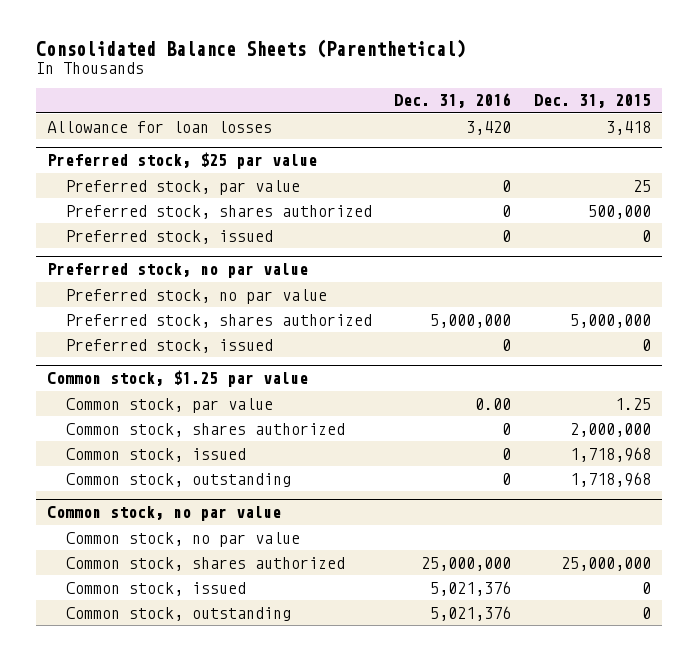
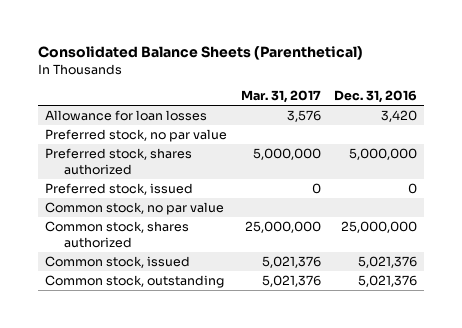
[533,94,651,109] Dec. 31, 2015 -> none
none -> [240,90,321,104] Mar. 31, 2017
[46,152,317,170] Preferred stock, $25 par value -> none
[66,179,301,195] Preferred stock, par value -> none
[66,204,373,219] Preferred stock, shares authorized -> none
[66,229,274,244] Preferred stock, issued -> none
[46,263,308,279] Preferred stock, no par value -> none
[46,370,308,388] Common stock, $1.25 par value -> none
[66,397,274,413] Common stock, par value -> none
[66,422,346,437] Common stock, shares authorized -> none
[66,447,247,462] Common stock, issued -> none
[66,472,292,487] Common stock, outstanding -> none
[46,506,281,522] Common stock, no par value -> none

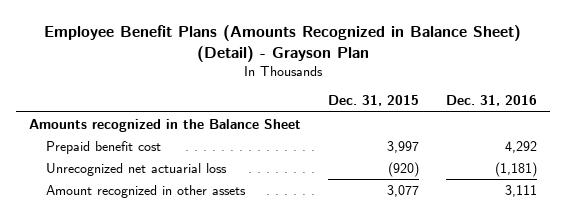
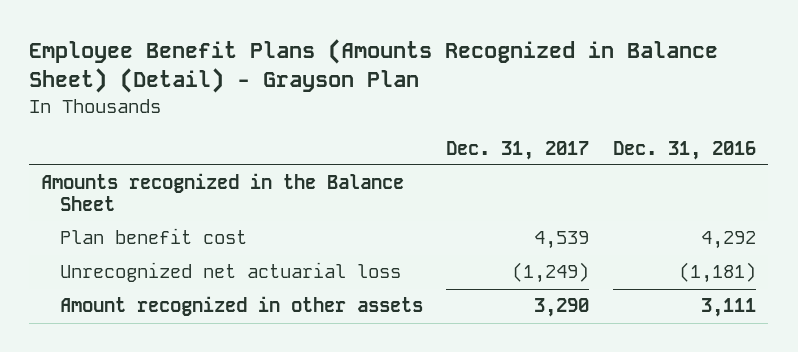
[327,95,419,107] Dec. 31, 2015 -> none
none -> [446,140,590,160] Dec. 31, 2017
[45,140,161,154] Prepaid benefit cost -> [59,228,247,245] Plan benefit cost

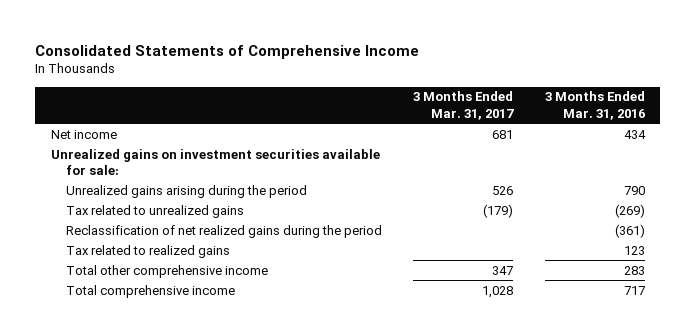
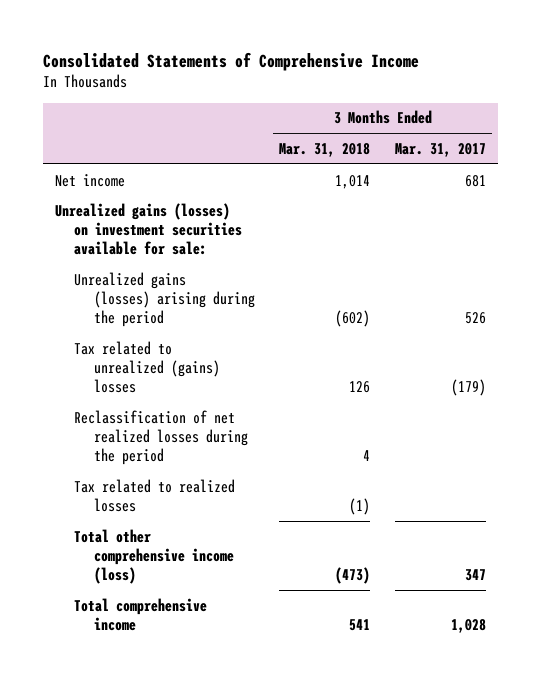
[544,91,645,120] 3 Months Ended Mar. 31, 2016 -> none
none -> [279,142,371,157] Mar. 31, 2018
[51,148,381,176] Unrealized gains on investment securities available for sale: -> [55,202,243,255] Unrealized gains (losses) on investment securities available for sale:
[65,184,307,198] Unrealized gains arising during the period -> [74,271,255,327] Unrealized gains (losses) arising during the period
[65,204,244,218] Tax related to unrealized gains -> [74,340,220,393] Tax related to unrealized (gains) losses
[65,224,382,238] Reclassification of net realized gains during the period -> [74,409,248,465] Reclassification of net realized losses during the period
[65,244,230,258] Tax related to realized gains -> [74,478,236,512] Tax related to realized losses
[65,264,268,278] Total other comprehensive income -> [74,528,234,584] Total other comprehensive income (loss)

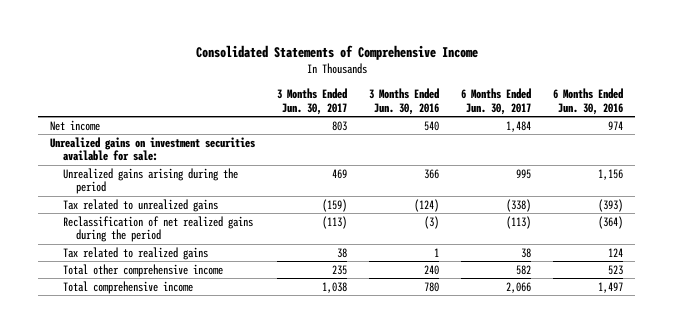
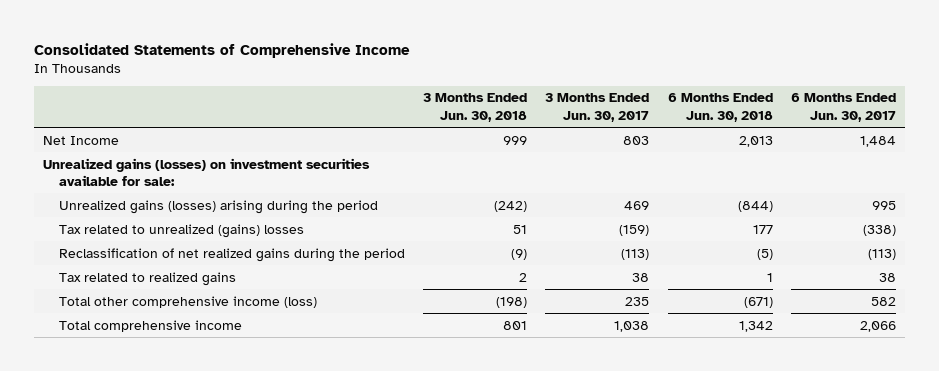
[369,88,440,115] 3 Months Ended Jun. 30, 2016 -> none
[553,88,624,115] 6 Months Ended Jun. 30, 2016 -> none
none -> [422,93,527,122] 3 Months Ended Jun. 30, 2018
none -> [667,93,773,122] 6 Months Ended Jun. 30, 2018
[49,119,100,131] Net income -> [43,135,120,145] Net Income
[49,136,255,162] Unrealized gains on investment securities available for sale: -> [43,157,371,186] Unrealized gains (losses) on investment securities available for sale:
[62,167,238,195] Unrealized gains arising during the period -> [58,199,378,214] Unrealized gains (losses) arising during the period
[62,198,218,212] Tax related to unrealized gains -> [58,223,304,238] Tax related to unrealized (gains) losses
[62,263,223,277] Total other comprehensive income -> [58,295,317,308] Total other comprehensive income (loss)

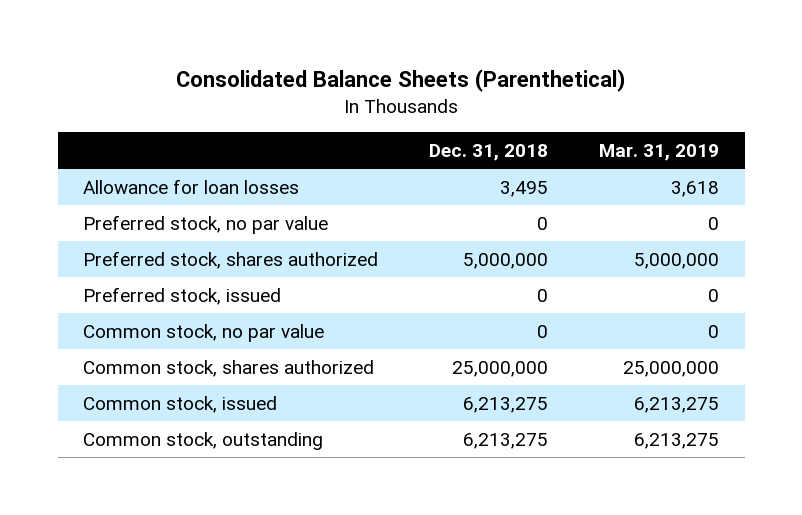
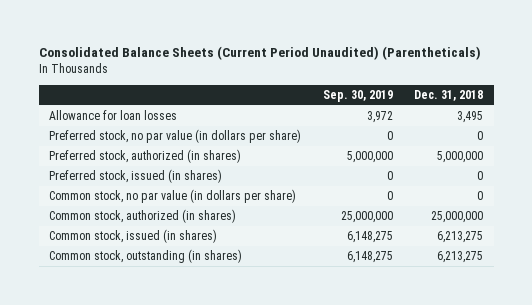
[176,69,627,93] Consolidated Balance Sheets (Parenthetical) -> [38,45,481,60] Consolidated Balance Sheets (Current Period Unaudited) (Parentheticals)
[599,144,720,162] Mar. 31, 2019 -> none
none -> [322,89,393,102] Sep. 30, 2019
[83,214,329,234] Preferred stock, no par value -> [49,129,302,144] Preferred stock, no par value (in dollars per share)
[83,250,379,269] Preferred stock, shares authorized -> [49,149,242,164] Preferred stock, authorized (in shares)
[83,286,282,305] Preferred stock, issued -> [49,169,223,184] Preferred stock, issued (in shares)
[83,323,325,342] Common stock, no par value -> [49,189,297,204] Common stock, no par value (in dollars per share)
[83,359,375,377] Common stock, shares authorized -> [49,209,237,224] Common stock, authorized (in shares)
[83,395,278,413] Common stock, issued -> [49,229,218,244] Common stock, issued (in shares)
[83,431,324,450] Common stock, outstanding -> [49,249,243,264] Common stock, outstanding (in shares)

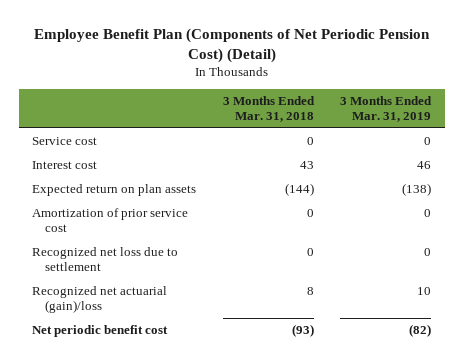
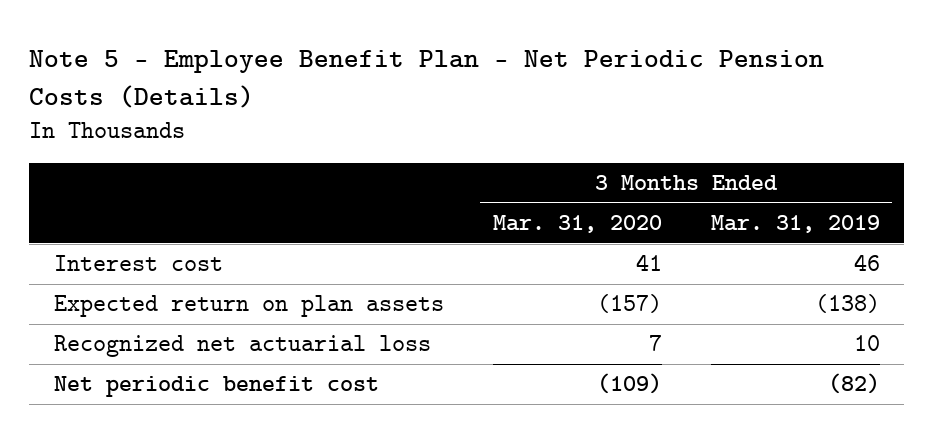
[33,27,430,63] Employee Benefit Plan (Components of Net Periodic Pension Cost) (Detail) -> [29,50,825,109] Note 5 - Employee Benefit Plan - Net Periodic Pension Costs (Details)
[222,95,315,123] 3 Months Ended Mar. 31, 2018 -> none
none -> [492,215,662,234] Mar. 31, 2020
[32,136,98,145] Service cost -> none
[32,207,189,233] Amortization of prior service cost -> none
[32,246,179,272] Recognized net loss due to settlement -> none
[32,285,168,314] Recognized net actuarial (gain)/loss -> [53,335,431,358] Recognized net actuarial loss

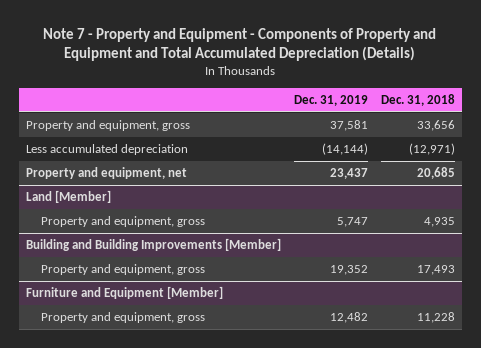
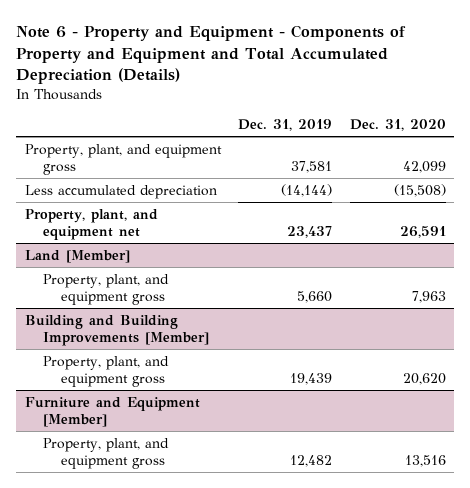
[43,27,437,62] Note 7 - Property and Equipment - Components of Property and Equipment and Total Accumulated Depreciation (Details) -> [15,25,406,84] Note 6 - Property and Equipment - Components of Property and Equipment and Total Accumulated Depreciation (Details)
[381,93,456,106] Dec. 31, 2018 -> none
none -> [349,119,446,132] Dec. 31, 2020
[25,120,190,132] Property and equipment, gross -> [24,143,222,175] Property, plant, and equipment gross
[25,167,187,180] Property and equipment, net -> [24,208,158,240] Property, plant, and equipment net
[41,216,206,228] Property and equipment, gross -> [42,273,169,305] Property, plant, and equipment gross
[336,217,368,228] 5,747 -> [297,290,333,303] 5,660
[41,264,206,276] Property and equipment, gross -> [42,355,169,387] Property, plant, and equipment gross
[329,265,368,276] 19,352 -> [290,372,333,385] 19,439
[41,312,206,324] Property and equipment, gross -> [42,437,169,469] Property, plant, and equipment gross

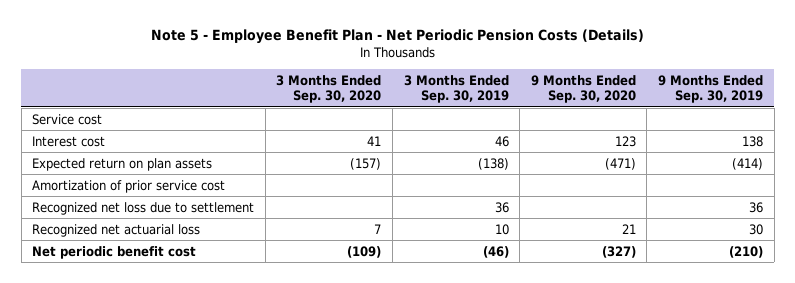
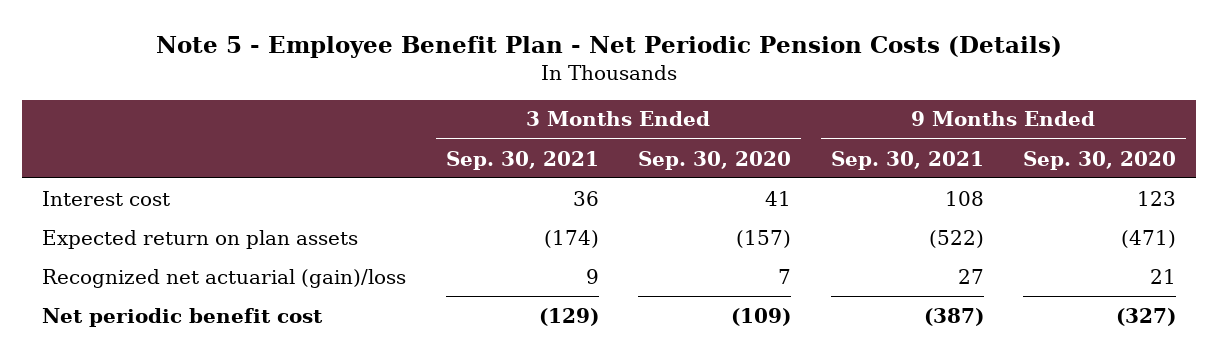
[403,74,509,103] 3 Months Ended Sep. 30, 2019 -> none
[658,74,764,103] 9 Months Ended Sep. 30, 2019 -> none
none -> [445,150,599,170] Sep. 30, 2021
none -> [830,150,984,170] Sep. 30, 2021
[32,113,103,125] Service cost -> none
[32,179,226,193] Amortization of prior service cost -> none
[32,201,255,215] Recognized net loss due to settlement -> none
[32,223,201,237] Recognized net actuarial loss -> [42,268,407,288] Recognized net actuarial (gain)/loss

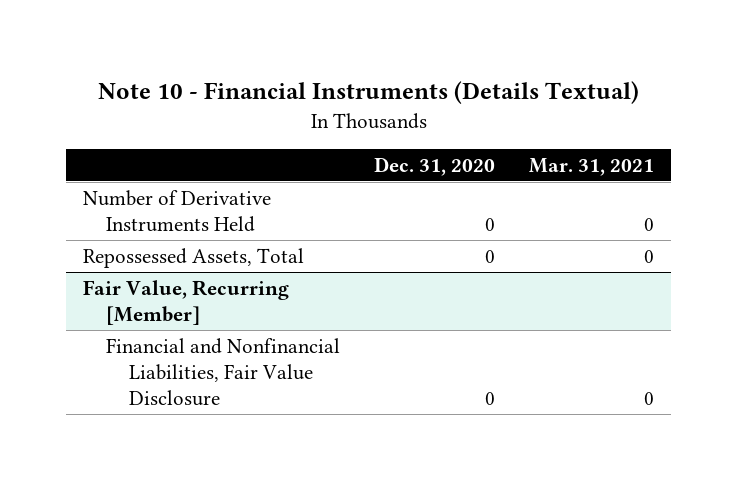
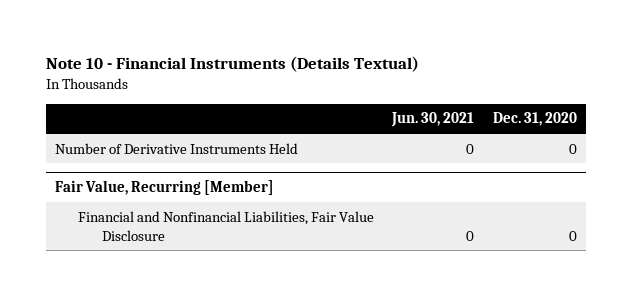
[529,157,655,176] Mar. 31, 2021 -> none
none -> [391,112,475,128] Jun. 30, 2021
[82,247,304,268] Repossessed Assets, Total -> none

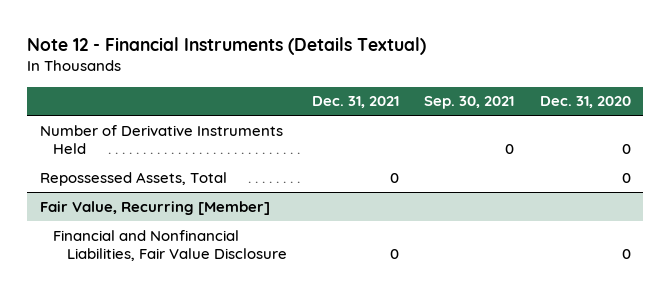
[45,55,419,72] Note 10 - Financial Instruments (Details Textual) -> [27,36,427,55] Note 12 - Financial Instruments (Details Textual)
[391,112,475,128] Jun. 30, 2021 -> none
none -> [312,96,400,109] Dec. 31, 2021
none -> [424,96,515,110] Sep. 30, 2021
none -> [39,171,227,186] Repossessed Assets, Total

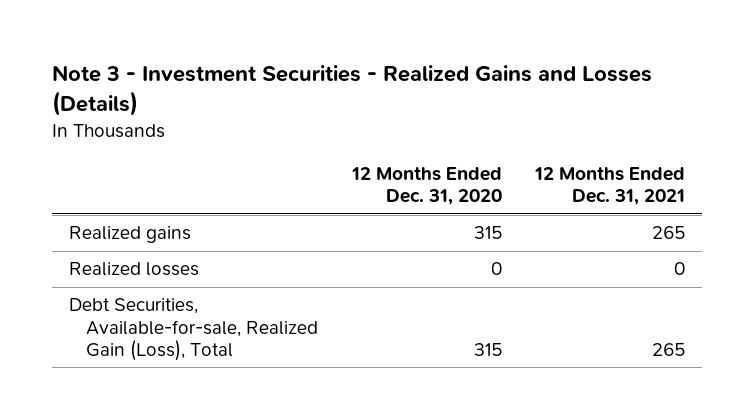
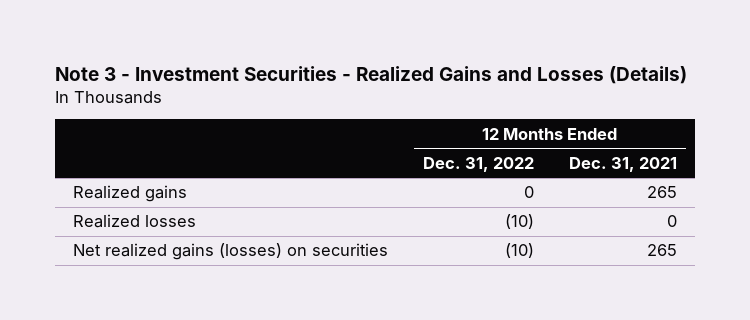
[350,167,502,206] 12 Months Ended Dec. 31, 2020 -> none
none -> [423,156,535,172] Dec. 31, 2022
[68,298,319,361] Debt Securities, Available-for-sale, Realized Gain (Loss), Total -> [73,243,389,261] Net realized gains (losses) on securities

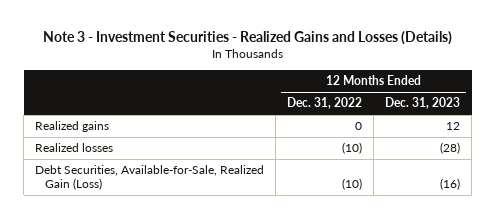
[569,156,678,172] Dec. 31, 2021 -> none
none -> [385,97,461,110] Dec. 31, 2023
[73,243,389,261] Net realized gains (losses) on securities -> [35,165,265,191] Debt Securities, Available-for-Sale, Realized Gain (Loss)

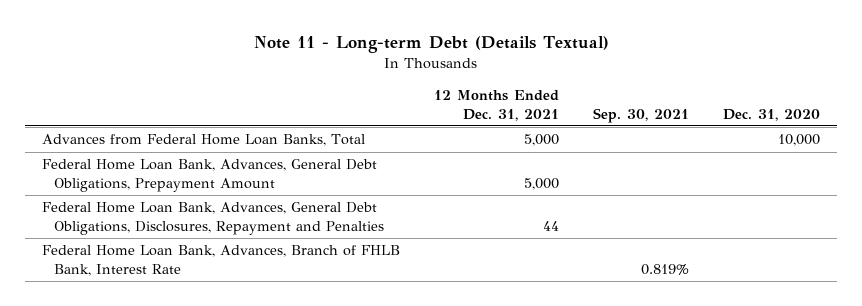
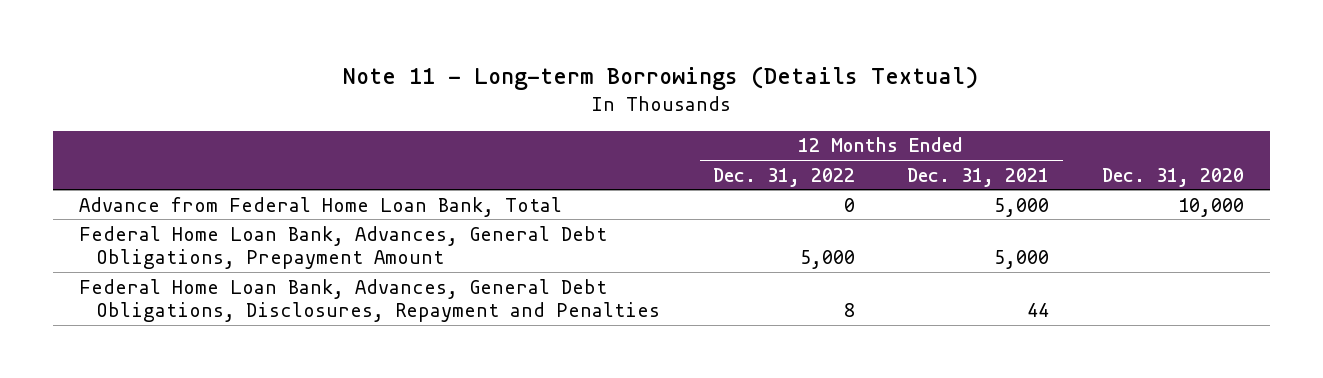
[253,35,609,53] Note 11 - Long-term Debt (Details Textual) -> [343,65,979,90] Note 11 - Long-term Borrowings (Details Textual)
[592,107,689,123] Sep. 30, 2021 -> none
none -> [712,167,855,187] Dec. 31, 2022
[41,134,365,147] Advances from Federal Home Loan Banks, Total -> [78,196,562,217] Advance from Federal Home Loan Bank, Total
[41,245,400,277] Federal Home Loan Bank, Advances, Branch of FHLB Bank, Interest Rate -> none

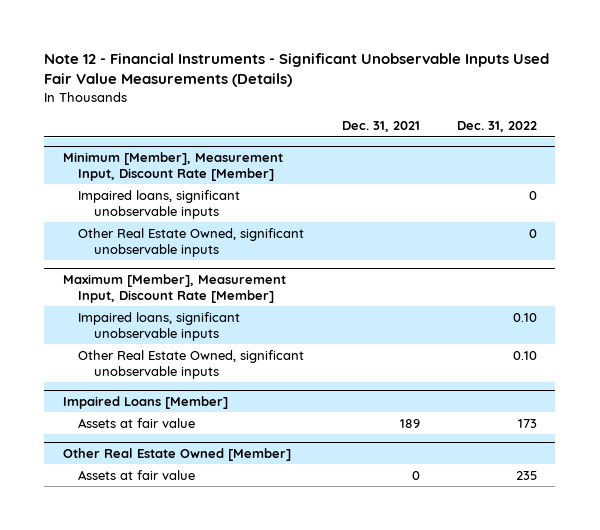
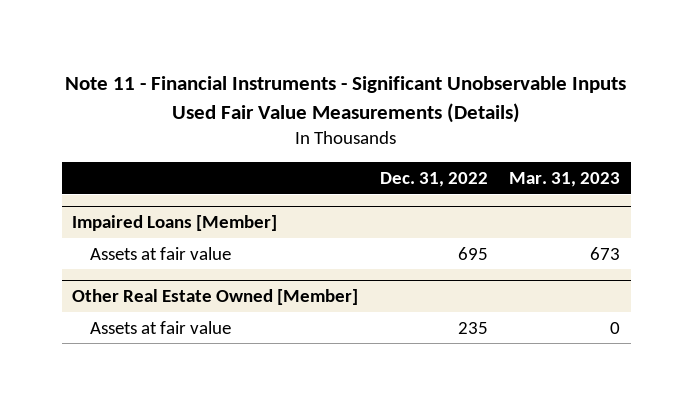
[44,53,550,88] Note 12 - Financial Instruments - Significant Unobservable Inputs Used Fair Value Measurements (Details) -> [65,76,627,123] Note 11 - Financial Instruments - Significant Unobservable Inputs Used Fair Value Measurements (Details)
[341,121,420,133] Dec. 31, 2021 -> none
none -> [509,171,621,187] Mar. 31, 2023
[62,151,283,181] Minimum [Member], Measurement Input, Discount Rate [Member] -> none
[78,189,241,219] Impaired loans, significant unobservable inputs -> none
[78,227,305,257] Other Real Estate Owned, significant unobservable inputs -> none
[62,273,286,303] Maximum [Member], Measurement Input, Discount Rate [Member] -> none
[78,311,241,341] Impaired loans, significant unobservable inputs -> none
[78,349,305,379] Other Real Estate Owned, significant unobservable inputs -> none
[517,418,537,428] 173 -> [457,246,488,260] 695

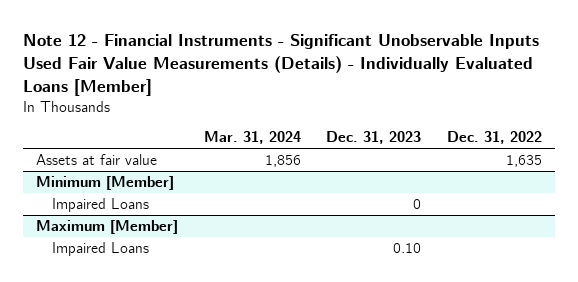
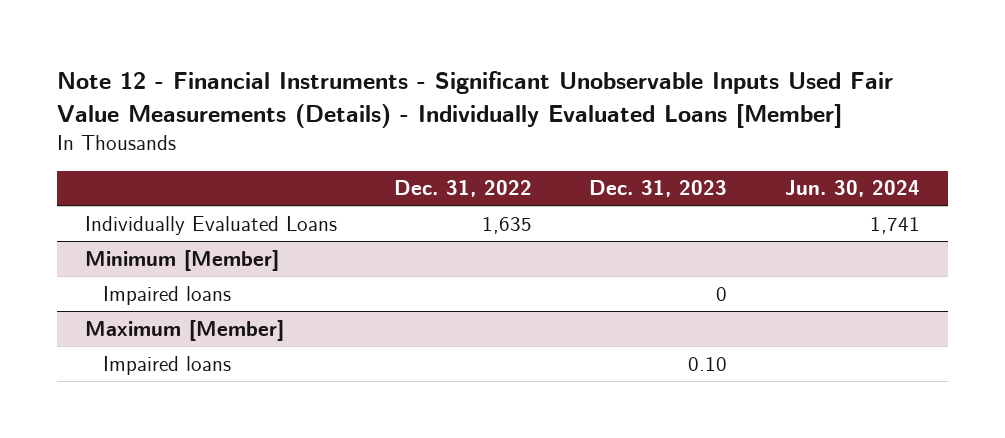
[203,131,301,145] Mar. 31, 2024 -> none
none -> [784,180,920,198] Jun. 30, 2024
[35,153,157,165] Assets at fair value -> [85,215,338,235] Individually Evaluated Loans
[51,197,149,212] Impaired Loans -> [103,285,232,305] Impaired loans
[51,241,149,256] Impaired Loans -> [103,355,232,375] Impaired loans

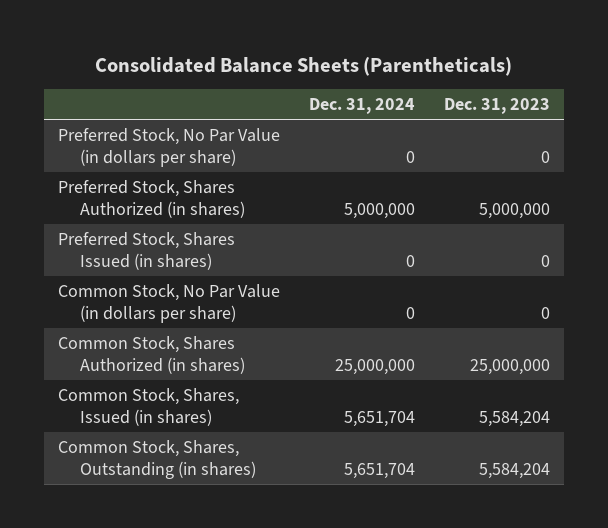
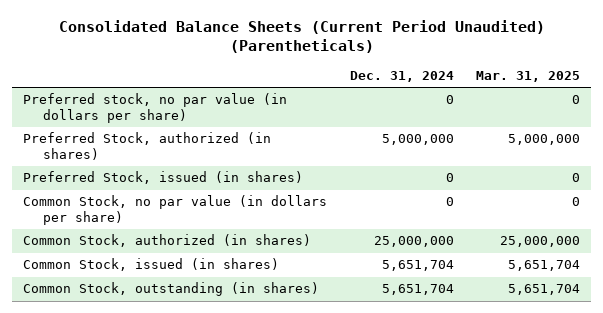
[94,56,512,76] Consolidated Balance Sheets (Parentheticals) -> [58,19,545,54] Consolidated Balance Sheets (Current Period Unaudited) (Parentheticals)
[443,98,550,115] Dec. 31, 2023 -> none
none -> [475,70,580,82] Mar. 31, 2025
[58,127,281,167] Preferred Stock, No Par Value (in dollars per share) -> [23,93,288,124] Preferred stock, no par value (in dollars per share)
[58,179,245,218] Preferred Stock, Shares Authorized (in shares) -> [23,132,272,161] Preferred Stock, authorized (in shares)
[58,231,236,270] Preferred Stock, Shares Issued (in shares) -> [23,171,304,185] Preferred Stock, issued (in shares)
[58,283,281,323] Common Stock, No Par Value (in dollars per share) -> [23,195,328,226] Common Stock, no par value (in dollars per share)
[58,335,245,374] Common Stock, Shares Authorized (in shares) -> [23,234,312,248] Common Stock, authorized (in shares)
[58,387,240,426] Common Stock, Shares, Issued (in shares) -> [23,258,280,272] Common Stock, issued (in shares)
[58,439,256,479] Common Stock, Shares, Outstanding (in shares) -> [23,282,320,297] Common Stock, outstanding (in shares)

